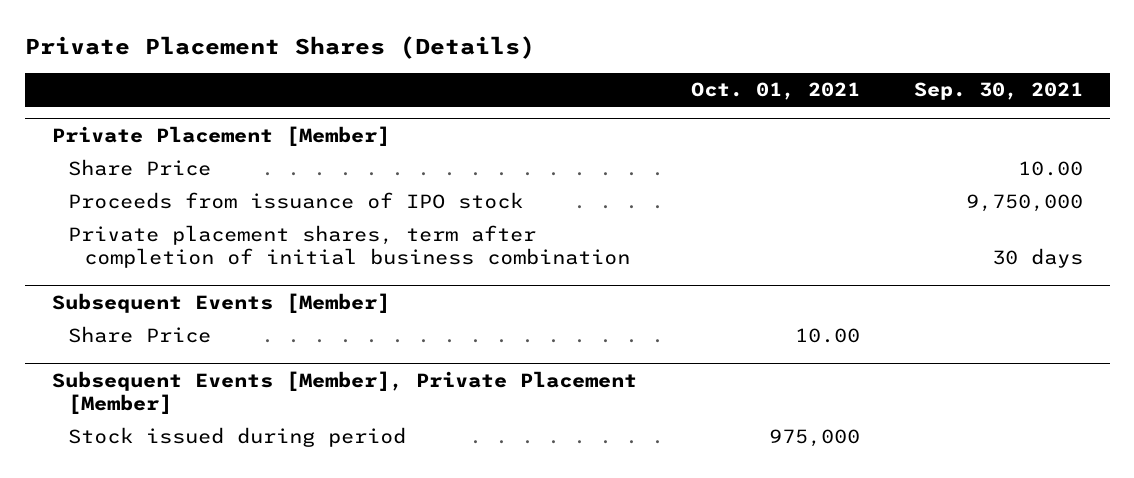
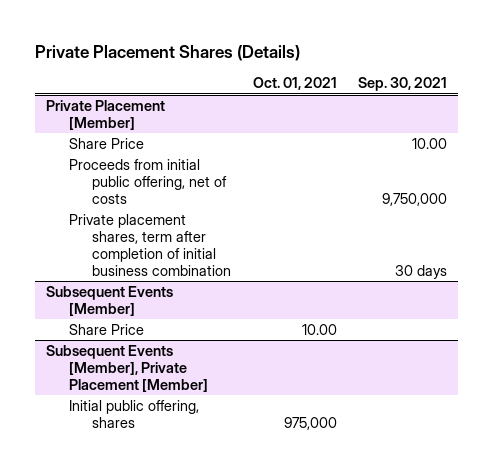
[67,192,523,210] Proceeds from issuance of IPO stock -> [68,159,227,204] Proceeds from initial public offering, net of costs
[67,427,406,448] Stock issued during period -> [68,400,199,428] Initial public offering, shares

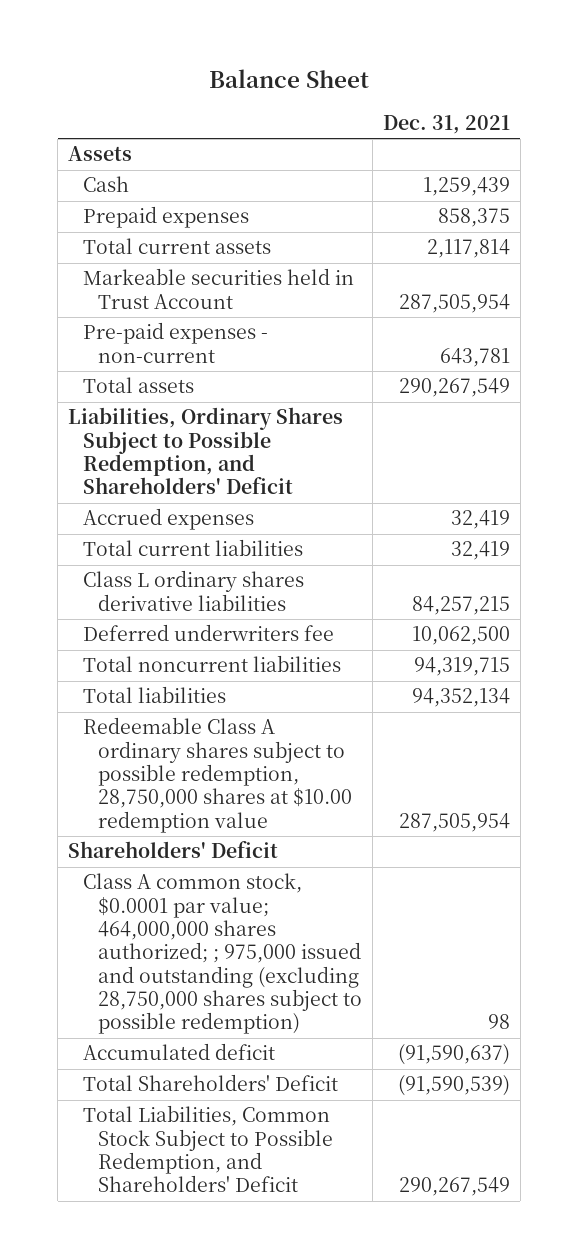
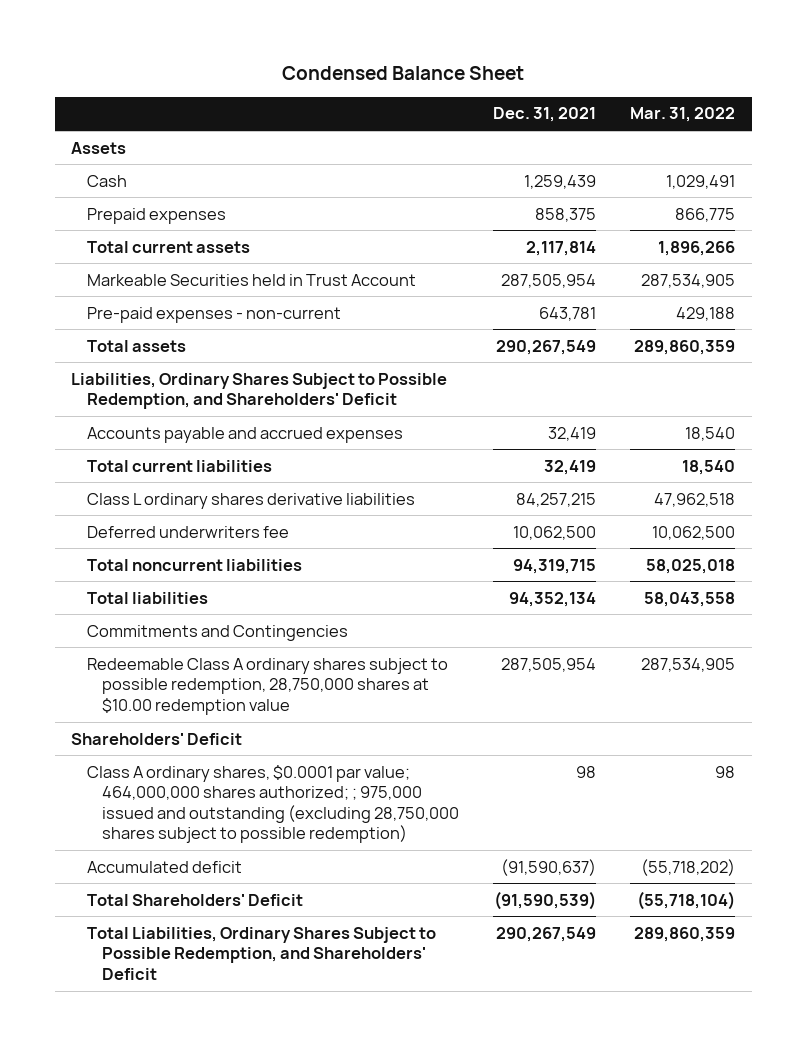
[208,69,369,89] Balance Sheet -> [282,66,525,81] Condensed Balance Sheet
none -> [629,107,735,123] Mar. 31, 2022
[83,268,355,309] Markeable securities held in Trust Account -> [86,273,416,286] Markeable Securities held in Trust Account
[83,508,255,531] Accrued expenses -> [86,426,403,443] Accounts payable and accrued expenses
none -> [86,624,348,641] Commitments and Contingencies
[83,873,362,1035] Class A common stock, $0.0001 par value; 464,000,000 shares authorized; ; 975,000 issued and outstanding (excluding 28,750,000 shares subject to possible redemption) -> [86,764,459,844] Class A ordinary shares, $0.0001 par value; 464,000,000 shares authorized; ; 975,000 issued and outstanding (excluding 28,750,000 shares subject to possible redemption)
[83,1105,333,1193] Total Liabilities, Common Stock Subject to Possible Redemption, and Shareholders' Deficit -> [86,926,436,980] Total Liabilities, Ordinary Shares Subject to Possible Redemption, and Shareholders' Deficit

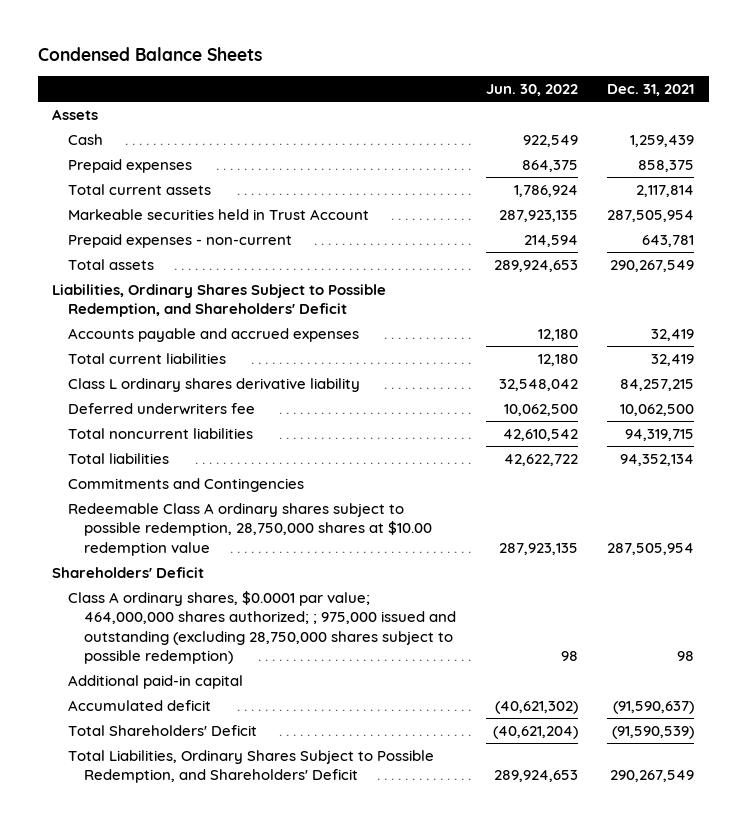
[282,66,525,81] Condensed Balance Sheet -> [37,47,262,62] Condensed Balance Sheets
[629,107,735,123] Mar. 31, 2022 -> none
none -> [485,84,578,97] Jun. 30, 2022
[86,273,416,286] Markeable Securities held in Trust Account -> [68,208,370,220] Markeable securities held in Trust Account
[86,306,341,323] Pre-paid expenses - non-current -> [68,233,293,248] Prepaid expenses - non-current
[86,492,415,509] Class L ordinary shares derivative liabilities -> [68,377,361,392] Class L ordinary shares derivative liability
none -> [68,674,244,689] Additional paid-in capital

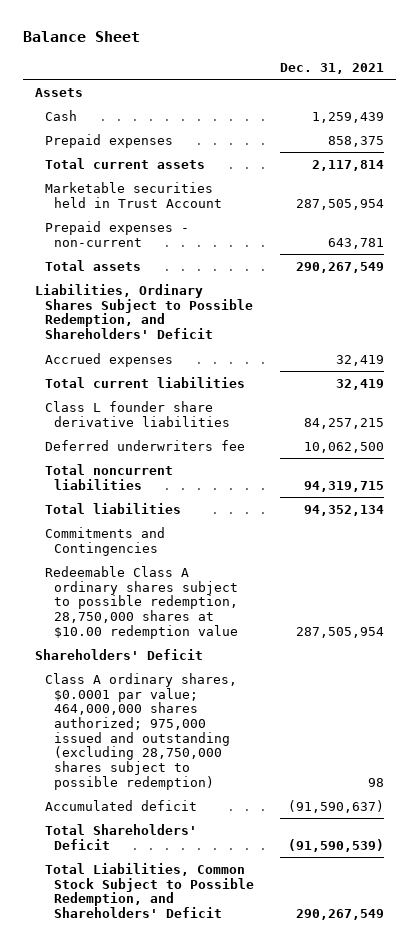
[37,47,262,62] Condensed Balance Sheets -> [22,31,140,43] Balance Sheet
[485,84,578,97] Jun. 30, 2022 -> none
[68,208,370,220] Markeable securities held in Trust Account -> [44,181,223,208] Marketable securities held in Trust Account
[68,327,360,342] Accounts payable and accrued expenses -> [44,352,173,367] Accrued expenses
[68,377,361,392] Class L ordinary shares derivative liability -> [44,400,231,427] Class L founder share derivative liabilities
[68,674,244,689] Additional paid-in capital -> none
[68,590,457,664] Class A ordinary shares, $0.0001 par value; 464,000,000 shares authorized; ; 975,000 issued and outstanding (excluding 28,750,000 shares subject to possible redemption) -> [44,672,237,790] Class A ordinary shares, $0.0001 par value; 464,000,000 shares authorized; 975,000 issued and outstanding (excluding 28,750,000 shares subject to possible redemption)
[68,749,435,784] Total Liabilities, Ordinary Shares Subject to Possible Redemption, and Shareholders' Deficit -> [44,862,255,918] Total Liabilities, Common Stock Subject to Possible Redemption, and Shareholders' Deficit

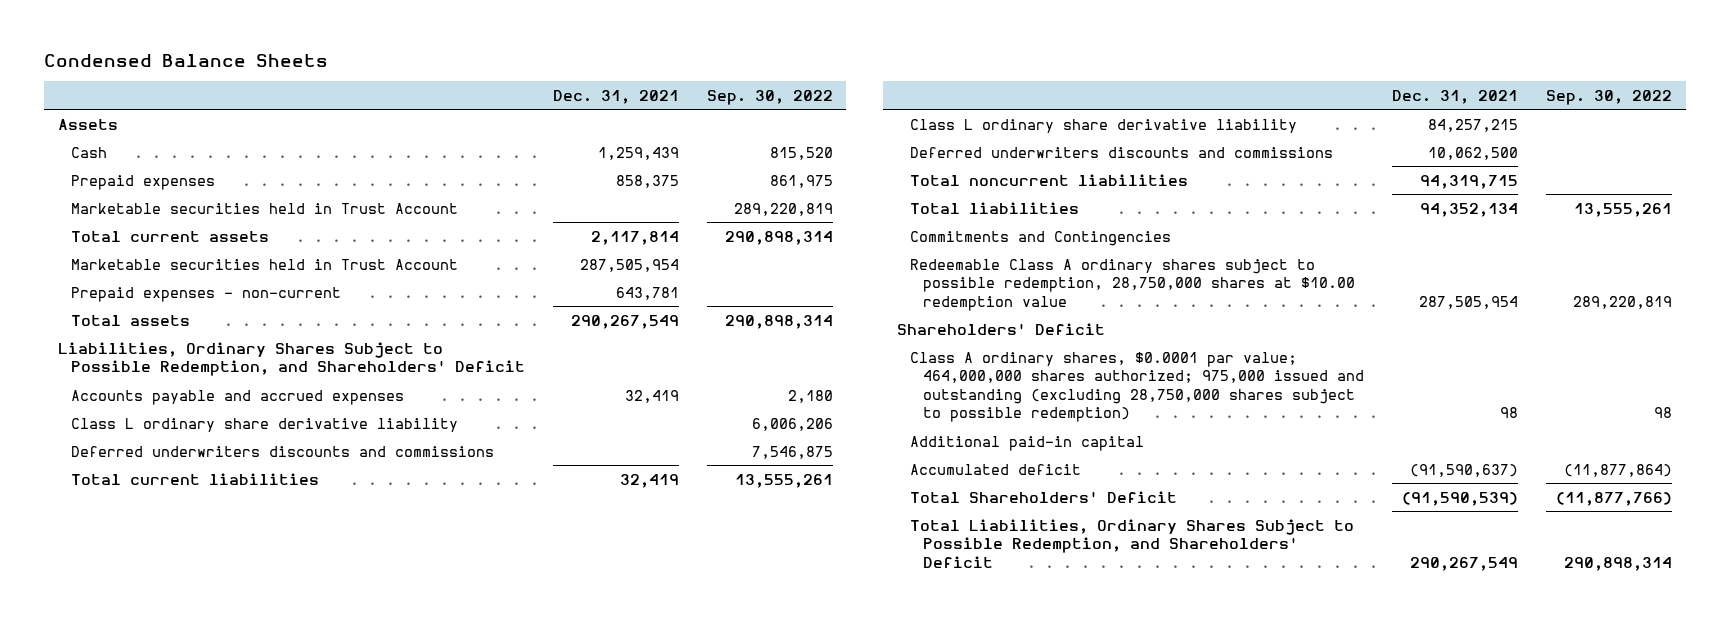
[22,31,140,43] Balance Sheet -> [43,53,328,67] Condensed Balance Sheets
none -> [706,89,833,105] Sep. 30, 2022
none -> [70,202,458,214] Marketable securities held in Trust Account
[44,352,173,367] Accrued expenses -> [70,389,404,405] Accounts payable and accrued expenses
none -> [70,417,458,432] Class L ordinary share derivative liability
none -> [70,445,494,457] Deferred underwriters discounts and commissions
[44,400,231,427] Class L founder share derivative liabilities -> [910,118,1298,133] Class L ordinary share derivative liability
[44,439,245,451] Deferred underwriters fee -> [910,146,1334,158] Deferred underwriters discounts and commissions
none -> [910,435,1145,451] Additional paid-in capital
[44,862,255,918] Total Liabilities, Common Stock Subject to Possible Redemption, and Shareholders' Deficit -> [910,518,1355,568] Total Liabilities, Ordinary Shares Subject to Possible Redemption, and Shareholders' Deficit

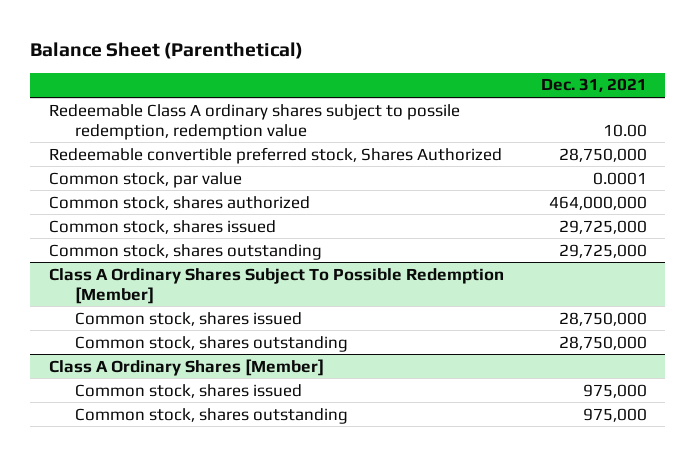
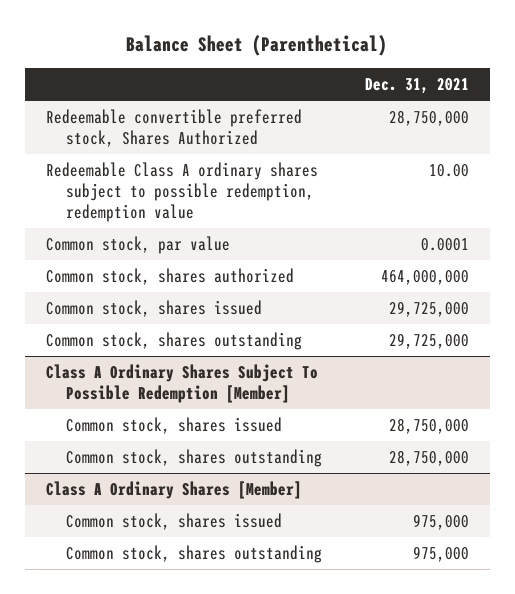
[48,103,460,140] Redeemable Class A ordinary shares subject to possile redemption, redemption value -> none
none -> [46,162,319,222] Redeemable Class A ordinary shares subject to possible redemption, redemption value

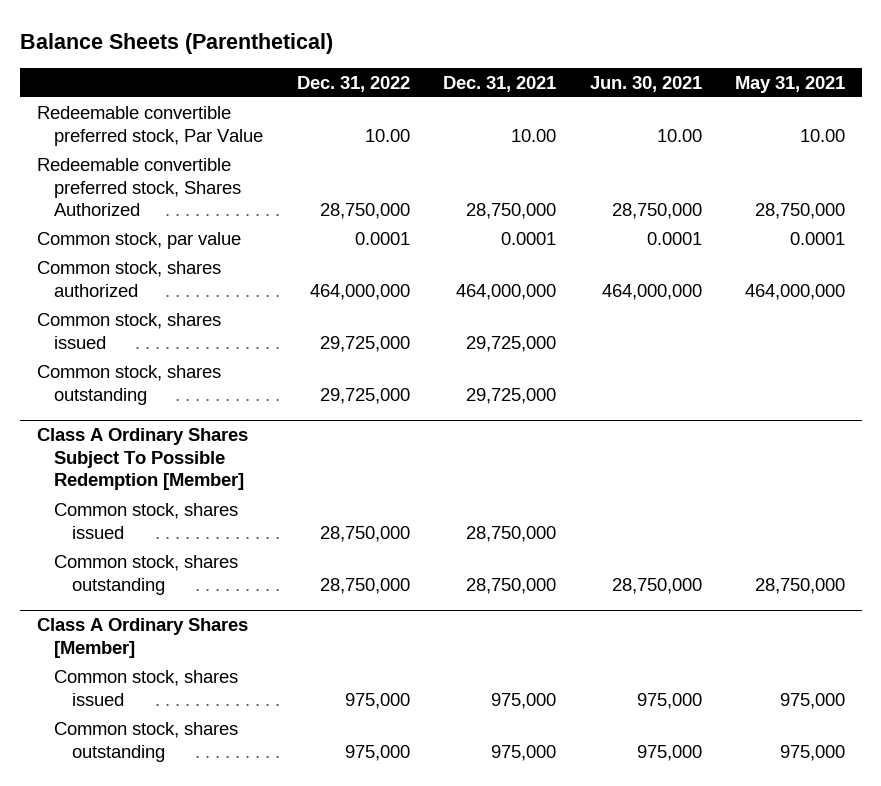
[126,35,388,57] Balance Sheet (Parenthetical) -> [19,32,333,54] Balance Sheets (Parenthetical)
none -> [296,75,410,92] Dec. 31, 2022
none -> [589,75,702,92] Jun. 30, 2021
none -> [734,75,845,93] May 31, 2021
none -> [36,106,264,146] Redeemable convertible preferred stock, Par Value
[46,162,319,222] Redeemable Class A ordinary shares subject to possible redemption, redemption value -> none

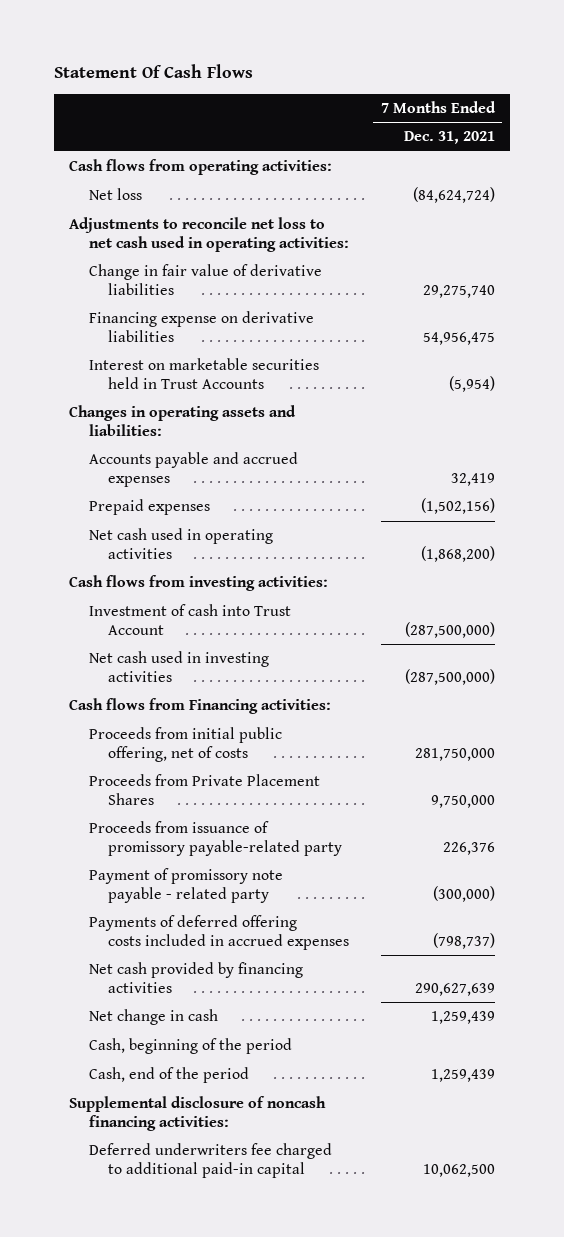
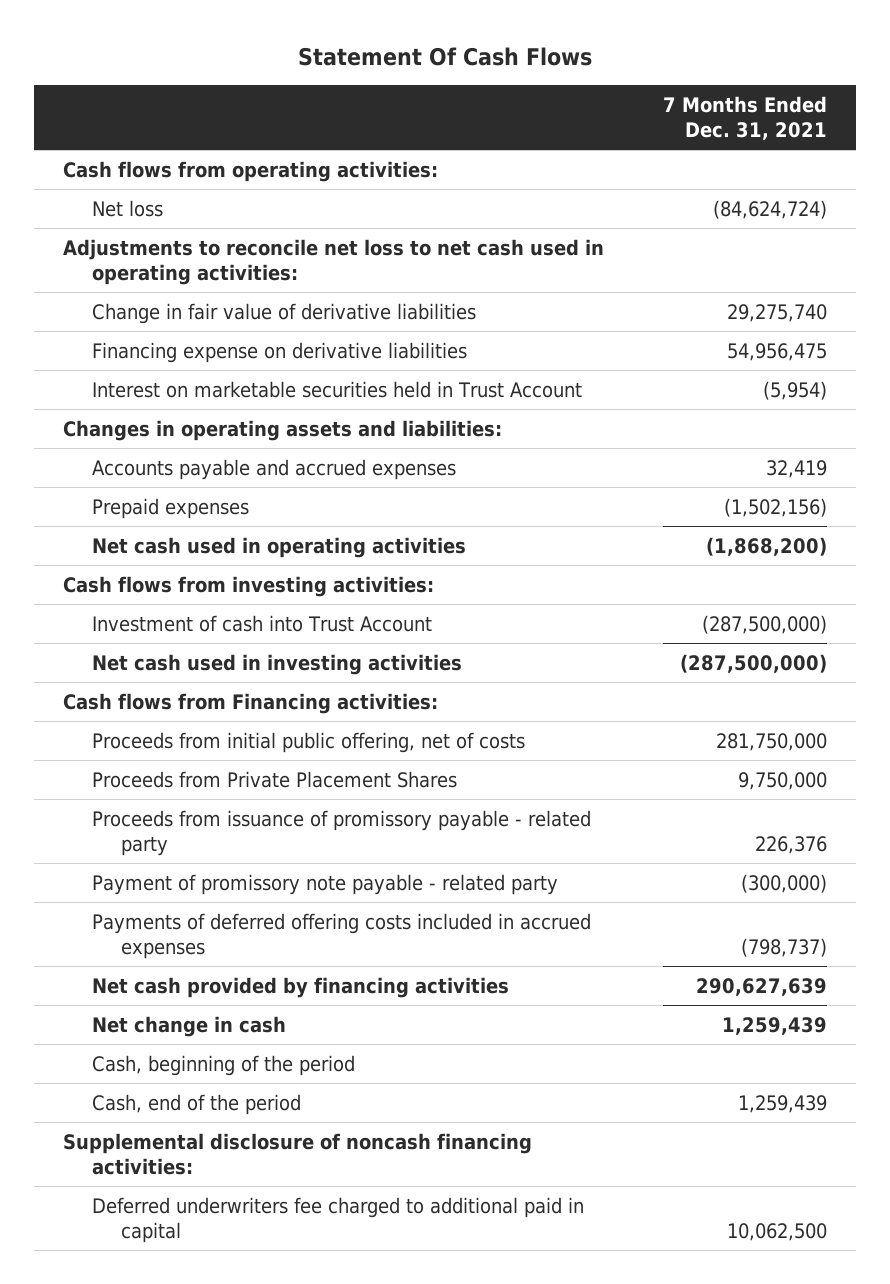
[88,358,319,390] Interest on marketable securities held in Trust Accounts -> [92,380,583,398] Interest on marketable securities held in Trust Account
[88,821,343,857] Proceeds from issuance of promissory payable-related party -> [92,809,592,857] Proceeds from issuance of promissory payable - related party
[88,1143,332,1179] Deferred underwriters fee charged to additional paid-in capital -> [92,1196,585,1244] Deferred underwriters fee charged to additional paid in capital

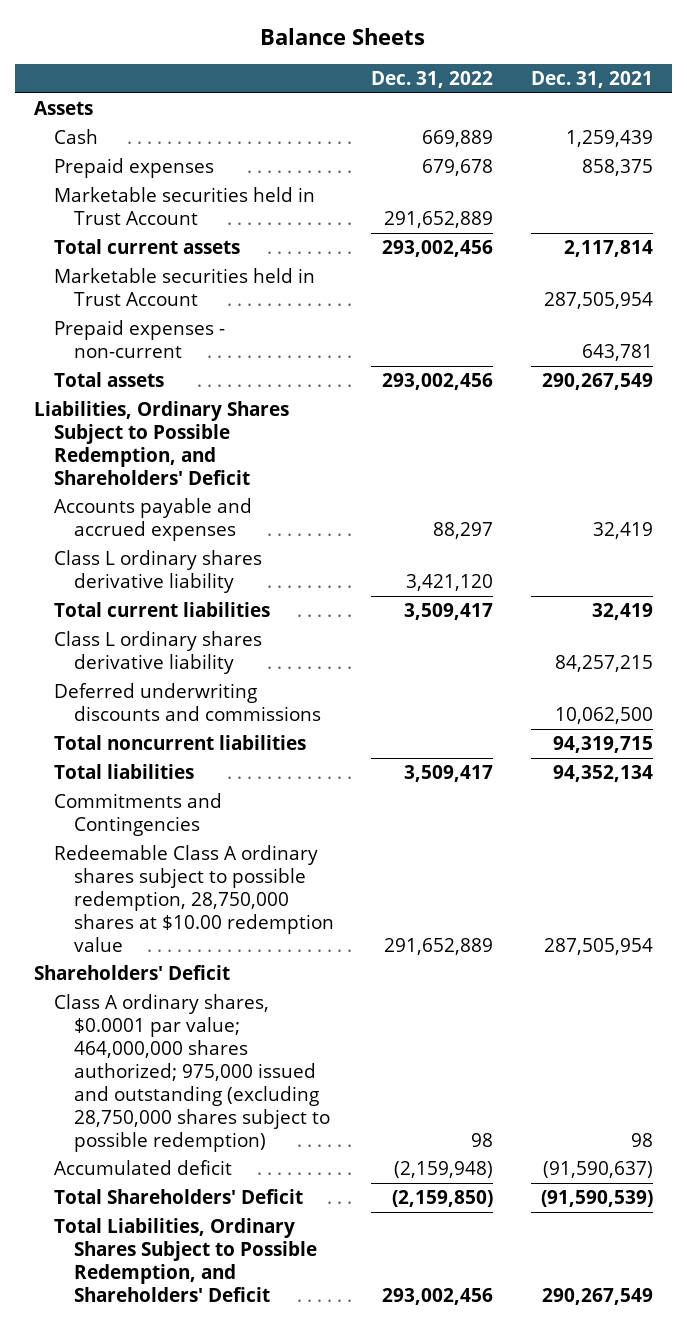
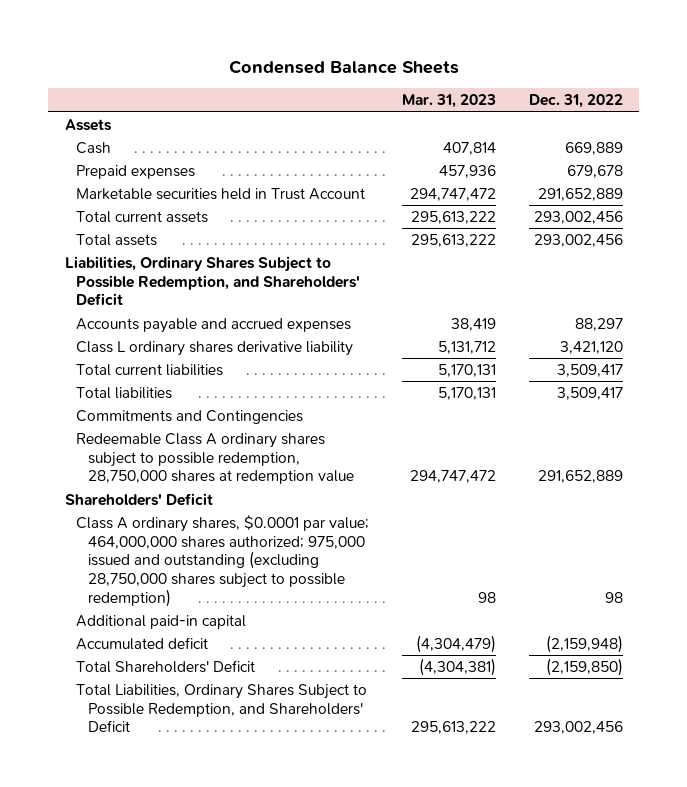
[260,28,426,46] Balance Sheets -> [228,59,459,74] Condensed Balance Sheets
[530,71,653,89] Dec. 31, 2021 -> none
none -> [402,94,497,109] Mar. 31, 2023
[53,268,315,307] Marketable securities held in Trust Account -> none
[53,320,225,359] Prepaid expenses - non-current -> none
[53,631,262,675] Class L ordinary shares derivative liability -> none
[53,683,321,722] Deferred underwriting discounts and commissions -> none
[53,735,306,751] Total noncurrent liabilities -> none
[53,845,334,952] Redeemable Class A ordinary shares subject to possible redemption, 28,750,000 shares at $10.00 redemption value -> [76,433,355,485] Redeemable Class A ordinary shares subject to possible redemption, 28,750,000 shares at redemption value
none -> [76,615,247,630] Additional paid-in capital

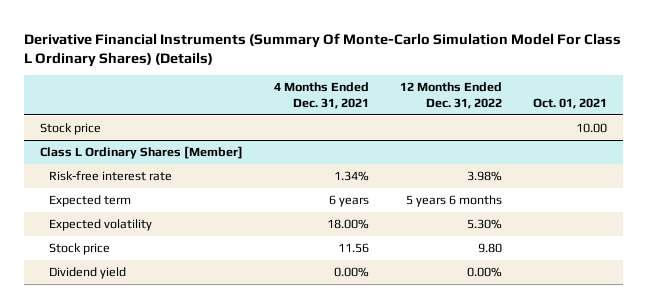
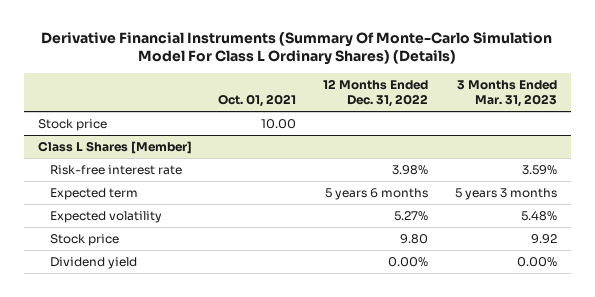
[273,82,369,109] 4 Months Ended Dec. 31, 2021 -> none
none -> [457,80,558,107] 3 Months Ended Mar. 31, 2023
[39,146,243,160] Class L Ordinary Shares [Member] -> [37,141,192,155] Class L Shares [Member]
[467,219,503,230] 5.30% -> [394,211,429,222] 5.27%

